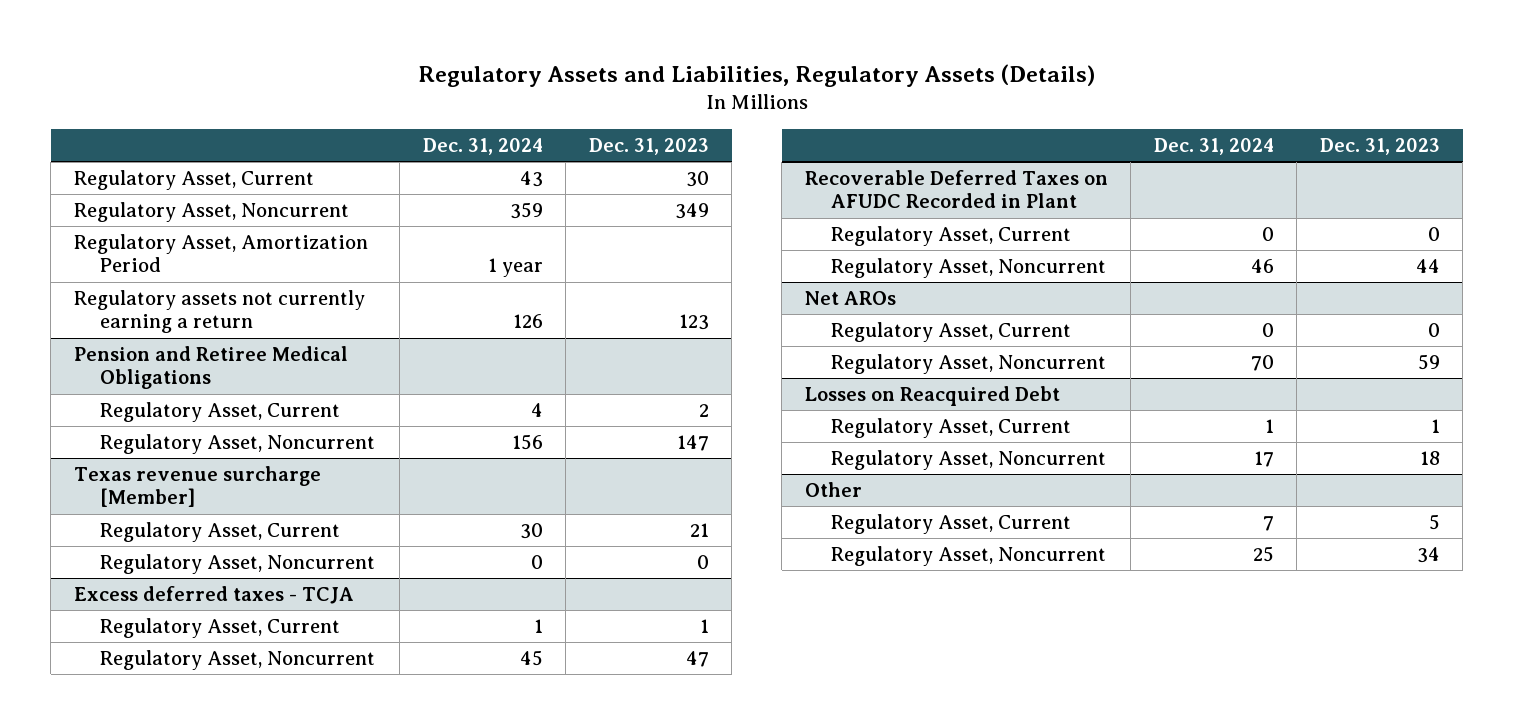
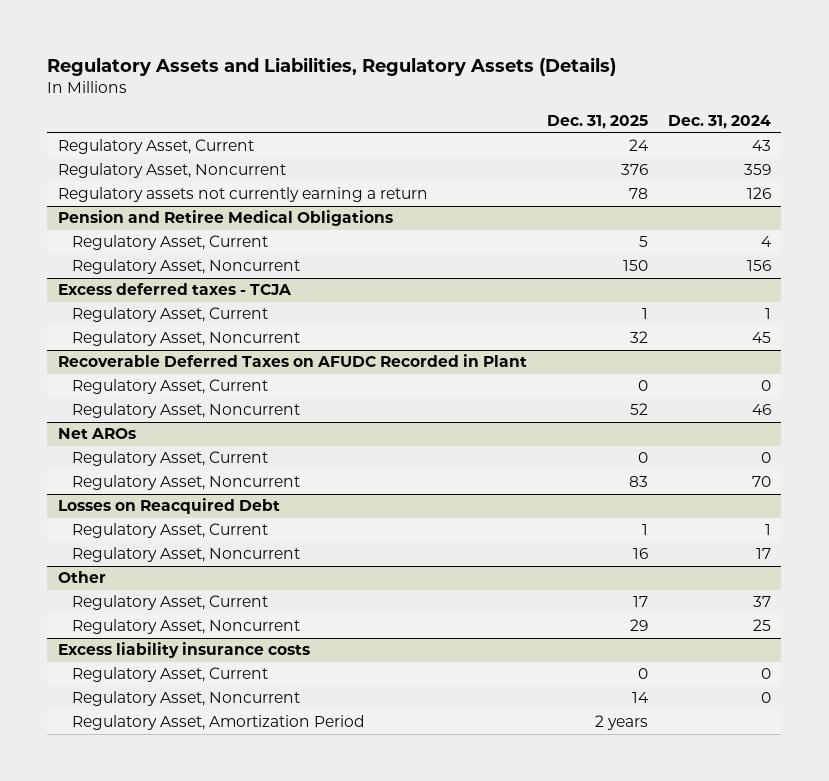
[588,137,709,155] Dec. 31, 2023 -> none
none -> [546,115,648,130] Dec. 31, 2025
[73,234,368,273] Regulatory Asset, Amortization Period -> none
[73,466,321,508] Texas revenue surcharge [Member] -> none
[99,522,340,543] Regulatory Asset, Current -> none
[99,554,375,575] Regulatory Asset, Noncurrent -> none
[1262,516,1274,532] 7 -> [753,596,772,608] 37
none -> [57,642,310,659] Excess liability insurance costs
none -> [72,667,269,683] Regulatory Asset, Current
none -> [72,691,301,707] Regulatory Asset, Noncurrent
none -> [72,715,366,731] Regulatory Asset, Amortization Period

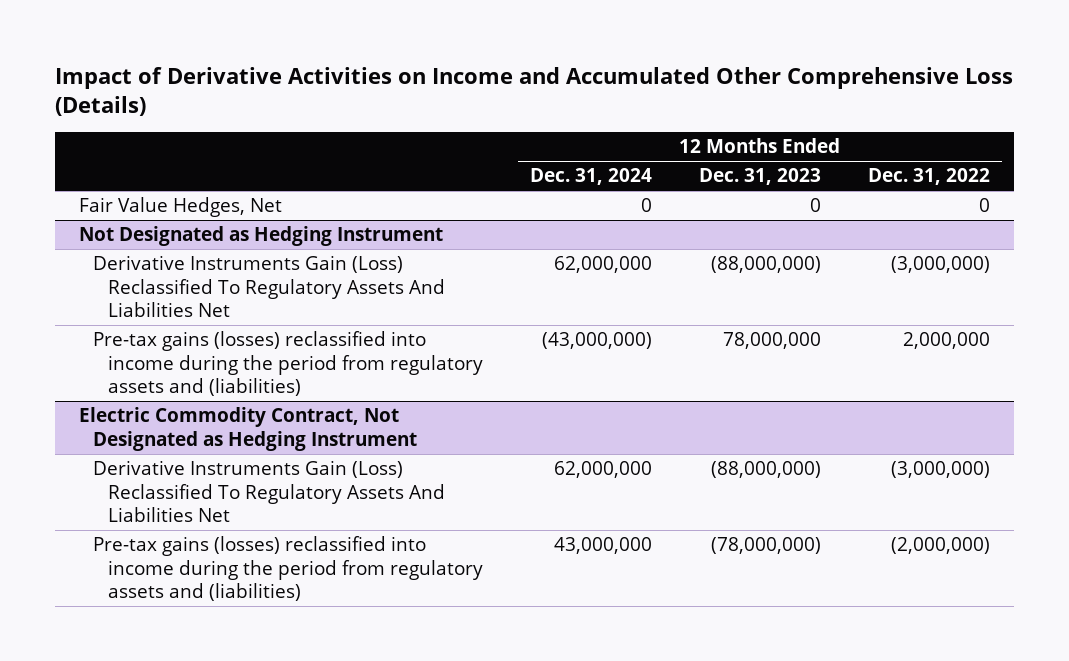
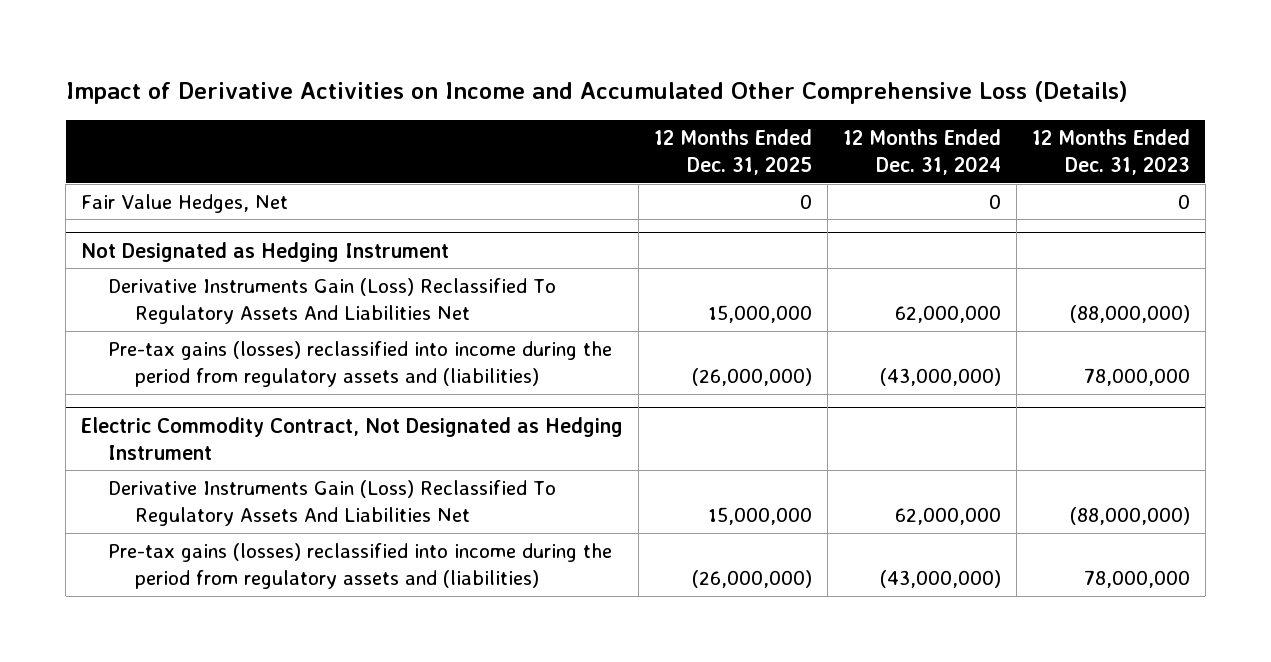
[868,168,991,186] Dec. 31, 2022 -> none
none -> [654,128,813,176] 12 Months Ended Dec. 31, 2025
[553,537,652,555] 43,000,000 -> [879,570,1001,589] (43,000,000)
[711,537,822,555] (78,000,000) -> [1083,570,1190,589] 78,000,000

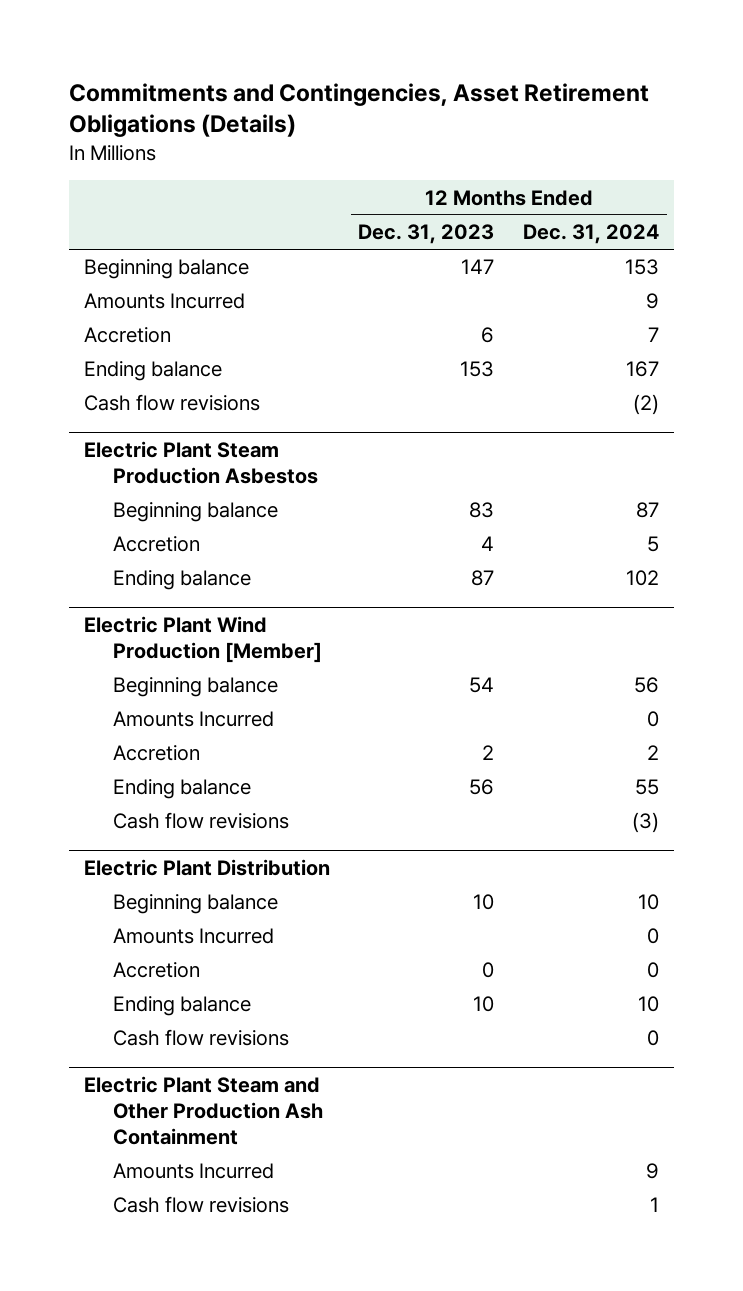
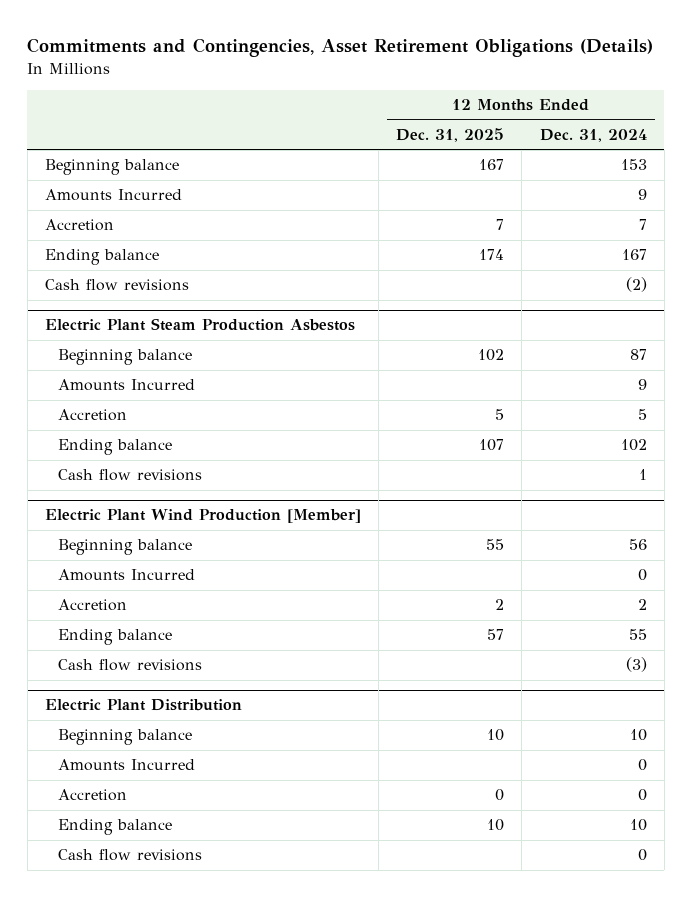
[358,224,495,245] Dec. 31, 2023 -> none
none -> [396,127,505,142] Dec. 31, 2025
none -> [57,379,195,392] Amounts Incurred
none -> [57,469,202,482] Cash flow revisions
[83,1076,324,1145] Electric Plant Steam and Other Production Ash Containment -> none
[113,1163,275,1180] Amounts Incurred -> none
[113,1196,290,1214] Cash flow revisions -> none

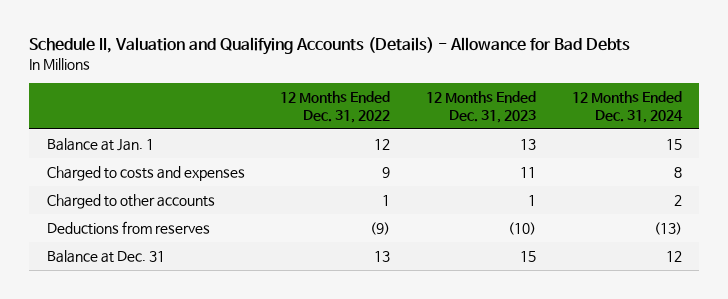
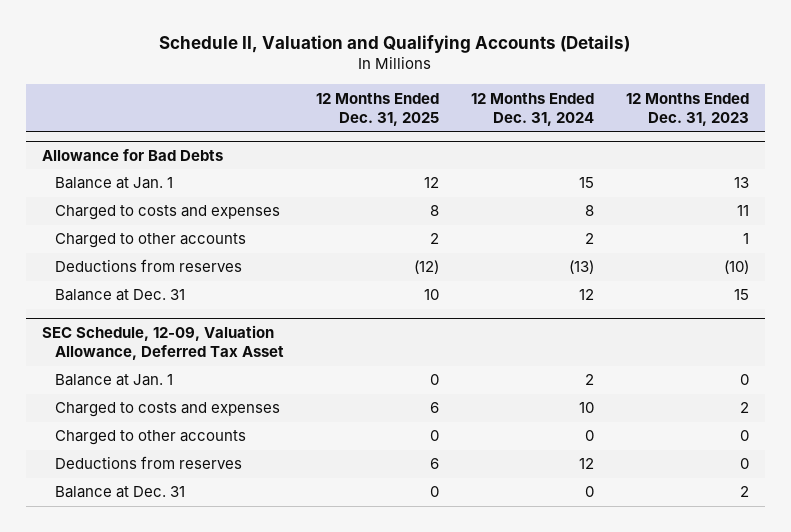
[28,37,630,56] Schedule II, Valuation and Qualifying Accounts (Details) - Allowance for Bad Debts -> [159,35,631,54] Schedule II, Valuation and Qualifying Accounts (Details)
[280,90,391,123] 12 Months Ended Dec. 31, 2022 -> none
none -> [316,92,440,126] 12 Months Ended Dec. 31, 2025
none -> [41,148,223,161] Allowance for Bad Debts
none -> [41,324,284,361] SEC Schedule, 12-09, Valuation Allowance, Deferred Tax Asset
none -> [54,374,173,387] Balance at Jan. 1
none -> [54,402,280,418] Charged to costs and expenses
none -> [54,430,246,446] Charged to other accounts
none -> [54,456,242,470] Deductions from reserves
none -> [54,486,185,499] Balance at Dec. 31

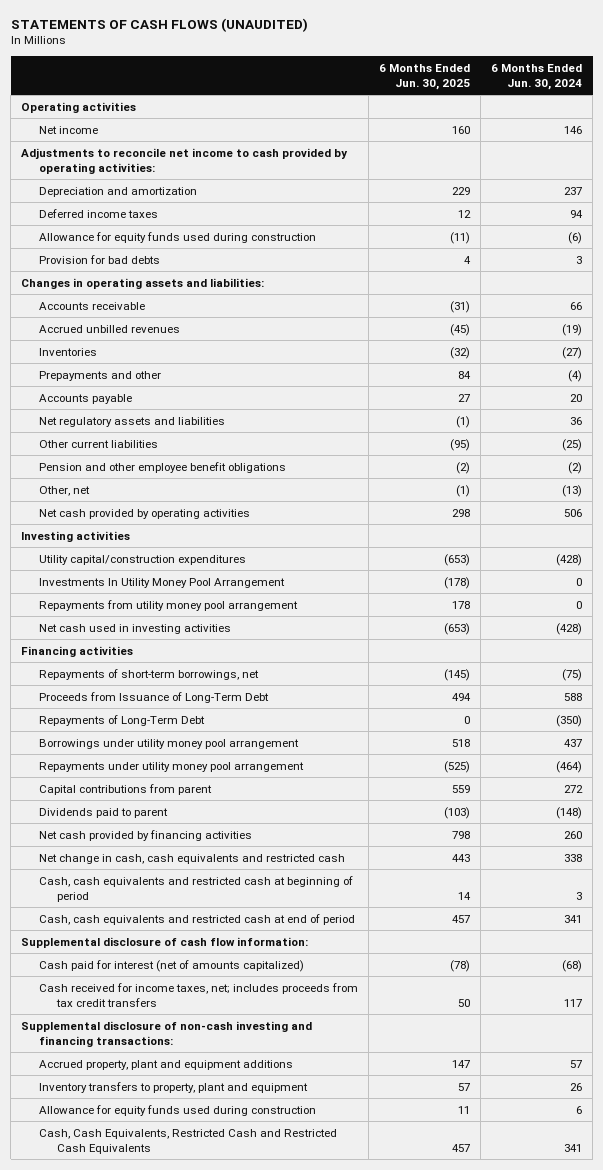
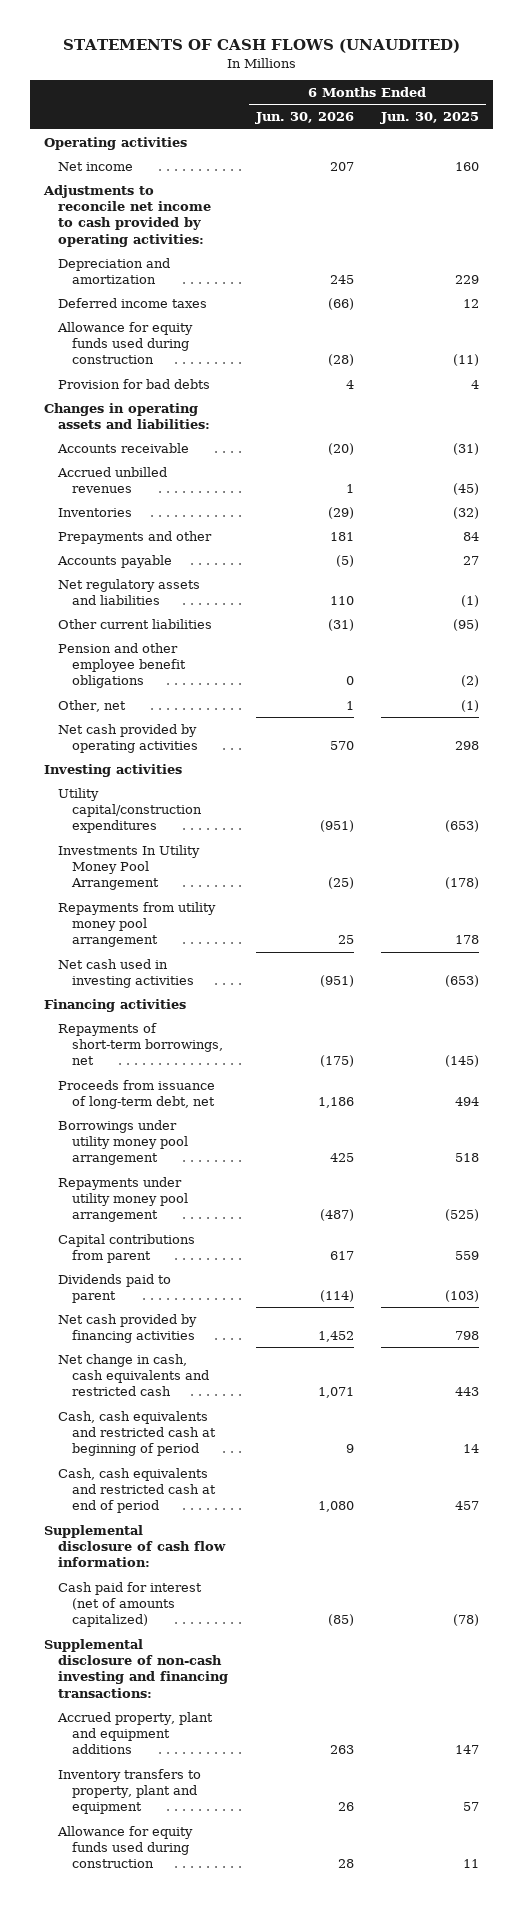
[491,63,583,90] 6 Months Ended Jun. 30, 2024 -> none
none -> [254,112,354,125] Jun. 30, 2026
[38,714,205,726] Repayments of Long-Term Debt -> none
[38,691,269,703] Proceeds from Issuance of Long-Term Debt -> [58,1079,216,1110] Proceeds from issuance of long-term debt, net
[38,982,358,1007] Cash received for income taxes, net; includes proceeds from tax credit transfers -> none
[38,1128,337,1154] Cash, Cash Equivalents, Restricted Cash and Restricted Cash Equivalents -> none

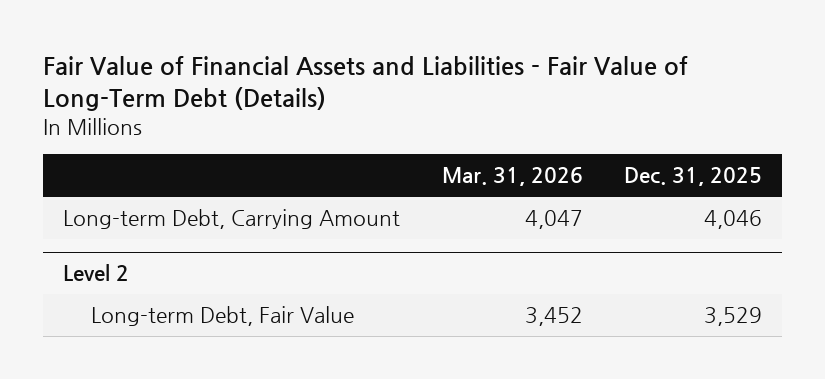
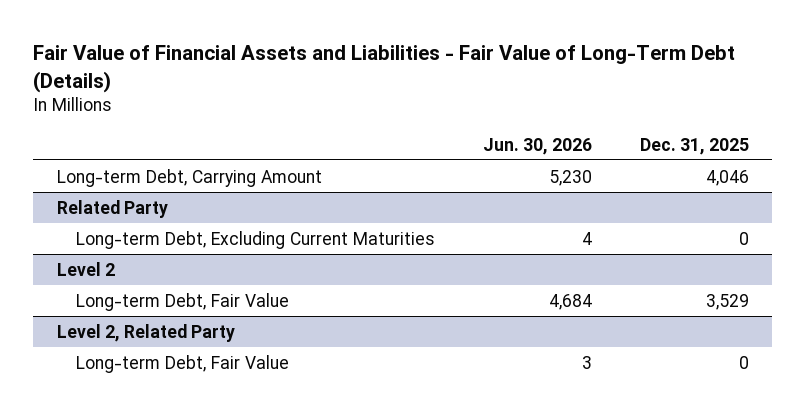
[441,167,583,187] Mar. 31, 2026 -> none
none -> [482,137,592,155] Jun. 30, 2026
none -> [56,199,168,218] Related Party
none -> [76,230,436,249] Long-term Debt, Excluding Current Maturities
none -> [56,323,235,342] Level 2, Related Party
none -> [76,354,290,373] Long-term Debt, Fair Value

